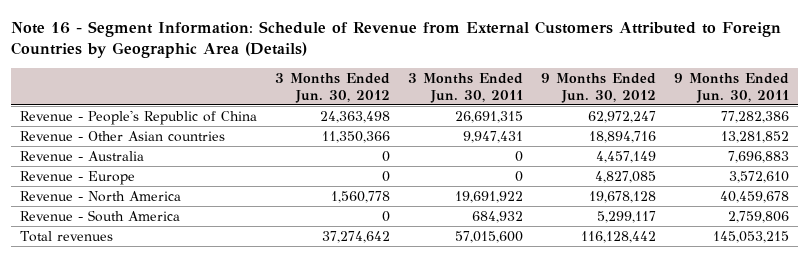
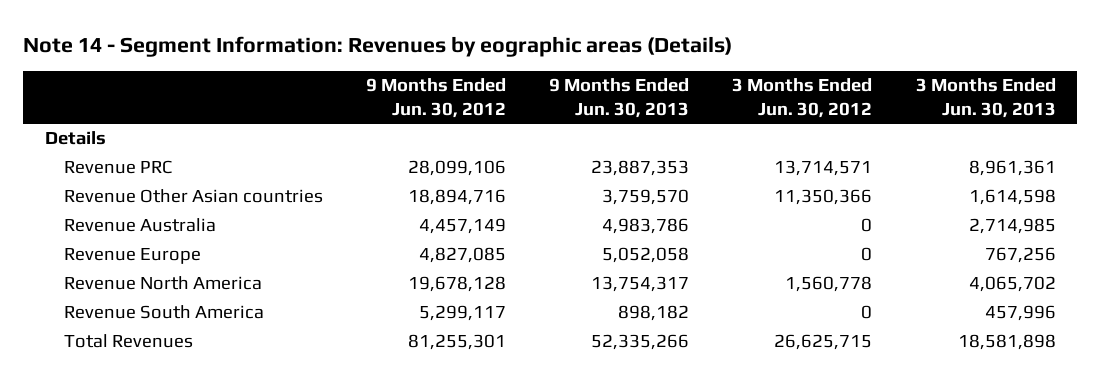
[11,20,782,59] Note 16 - Segment Information: Schedule of Revenue from External Customers Attributed to Foreign Countries by Geographic Area (Details) -> [22,35,732,57] Note 14 - Segment Information: Revenues by eographic areas (Details)
[408,73,524,103] 3 Months Ended Jun. 30, 2011 -> none
[674,73,790,103] 9 Months Ended Jun. 30, 2011 -> none
none -> [549,77,690,119] 9 Months Ended Jun. 30, 2013
none -> [915,77,1056,119] 3 Months Ended Jun. 30, 2013
[20,109,258,125] Revenue - People's Republic of China -> none
none -> [44,131,106,146] Details
none -> [64,160,173,175] Revenue PRC
[20,130,226,142] Revenue - Other Asian countries -> [64,189,324,204] Revenue Other Asian countries
[20,150,145,161] Revenue - Australia -> [64,218,217,233] Revenue Australia
[20,170,136,185] Revenue - Europe -> [64,248,202,265] Revenue Europe
[20,190,182,202] Revenue - North America -> [64,276,263,291] Revenue North America
[20,209,181,222] Revenue - South America -> [64,305,265,320] Revenue South America
[20,230,114,242] Total revenues -> [64,334,194,349] Total Revenues
[322,230,391,243] 37,274,642 -> [774,334,873,351] 26,625,715
[581,230,657,243] 116,128,442 -> [408,334,507,351] 81,255,301

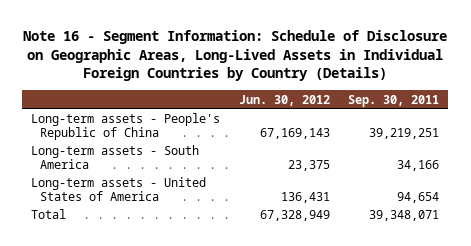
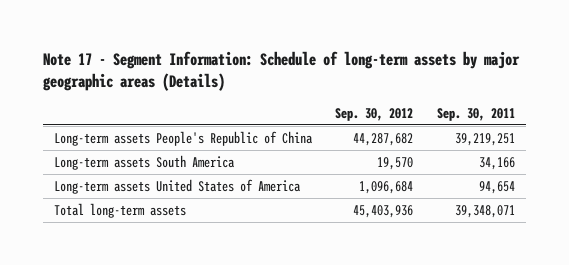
[23,29,448,82] Note 16 - Segment Information: Schedule of Disclosure on Geographic Areas, Long-Lived Assets in Individual Foreign Countries by Country (Details) -> [42,50,520,91] Note 17 - Segment Information: Schedule of long-term assets by major geographic areas (Details)
[238,94,330,106] Jun. 30, 2012 -> none
none -> [335,107,414,121] Sep. 30, 2012
[31,113,221,141] Long-term assets - People's Republic of China -> [54,130,314,146] Long-term assets People's Republic of China
[31,145,200,170] Long-term assets - South America -> [54,154,236,170] Long-term assets South America
[31,177,207,202] Long-term assets - United States of America -> [54,178,302,194] Long-term assets United States of America
[31,209,67,220] Total -> [54,202,187,218] Total long-term assets

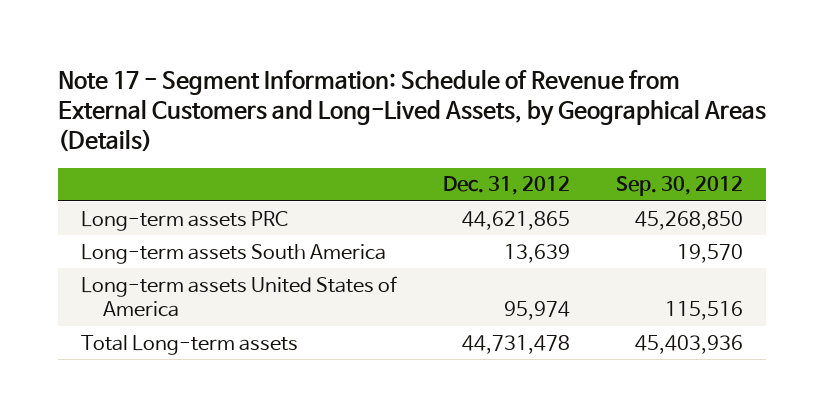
[42,50,520,91] Note 17 - Segment Information: Schedule of long-term assets by major geographic areas (Details) -> [57,68,766,153] Note 17 - Segment Information: Schedule of Revenue from External Customers and Long-Lived Assets, by Geographical Areas (Details)
[436,107,515,121] Sep. 30, 2011 -> none
none -> [442,176,570,196] Dec. 31, 2012
[54,130,314,146] Long-term assets People's Republic of China -> none
none -> [80,210,288,231] Long-term assets PRC
[359,180,414,194] 1,096,684 -> [664,301,743,321] 115,516
[54,202,187,218] Total long-term assets -> [80,334,298,355] Total Long-term assets

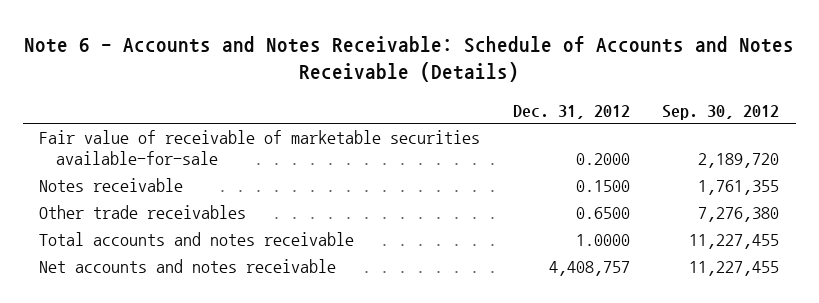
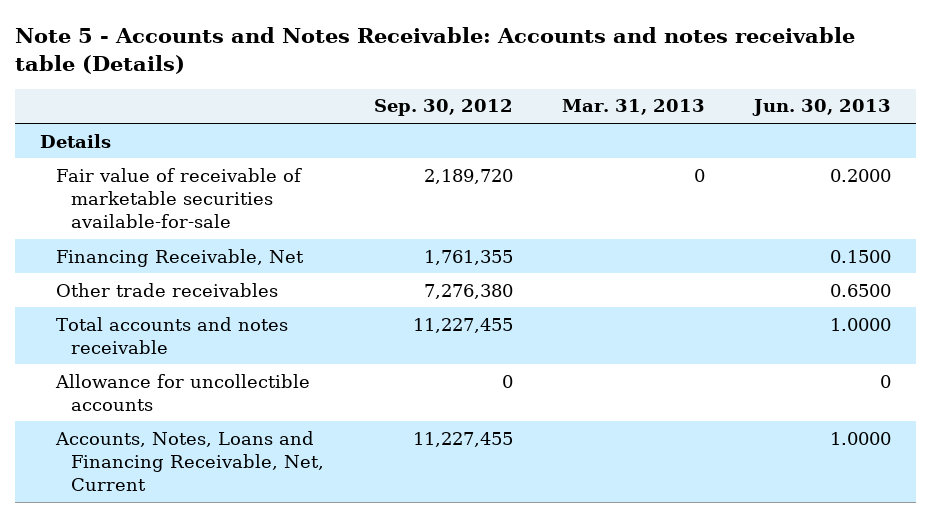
[24,35,795,83] Note 6 - Accounts and Notes Receivable: Schedule of Accounts and Notes Receivable (Details) -> [15,27,856,74] Note 5 - Accounts and Notes Receivable: Accounts and notes receivable table (Details)
[512,104,630,119] Dec. 31, 2012 -> none
none -> [561,99,705,116] Mar. 31, 2013
none -> [752,99,892,117] Jun. 30, 2013
none -> [39,133,111,148] Details
[39,178,184,193] Notes receivable -> [55,248,304,267] Financing Receivable, Net
none -> [54,373,310,411] Allowance for uncollectible accounts
[39,259,337,274] Net accounts and notes receivable -> [54,430,325,492] Accounts, Notes, Loans and Financing Receivable, Net, Current

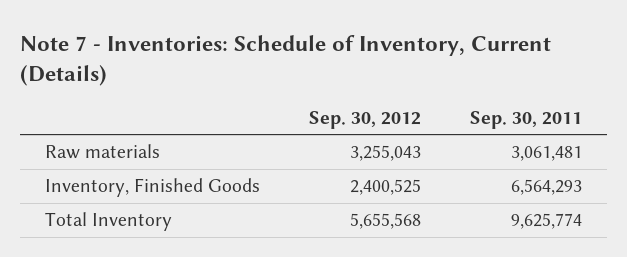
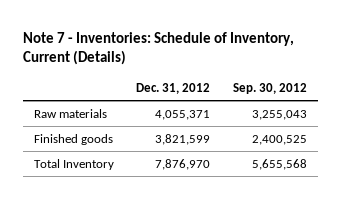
[470,110,583,129] Sep. 30, 2011 -> none
none -> [136,82,211,94] Dec. 31, 2012
[44,178,260,198] Inventory, Finished Goods -> [33,133,113,145] Finished goods

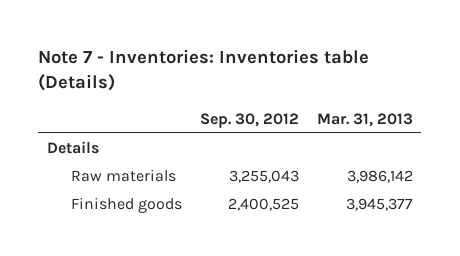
[22,31,294,66] Note 7 - Inventories: Schedule of Inventory, Current (Details) -> [38,49,370,92] Note 7 - Inventories: Inventories table (Details)
[136,82,211,94] Dec. 31, 2012 -> none
none -> [316,112,413,127] Mar. 31, 2013
none -> [47,141,100,155] Details
[33,158,114,170] Total Inventory -> none

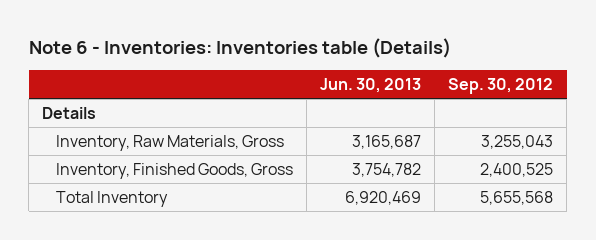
[38,49,370,92] Note 7 - Inventories: Inventories table (Details) -> [28,37,451,58] Note 6 - Inventories: Inventories table (Details)
[316,112,413,127] Mar. 31, 2013 -> none
none -> [320,78,422,94] Jun. 30, 2013
[71,169,177,183] Raw materials -> [56,134,285,151] Inventory, Raw Materials, Gross
[71,197,183,214] Finished goods -> [56,162,294,179] Inventory, Finished Goods, Gross
none -> [56,190,169,207] Total Inventory

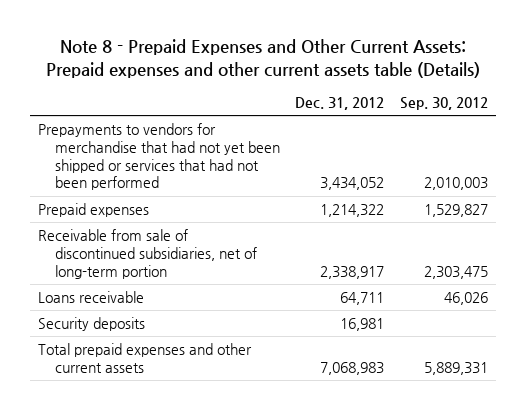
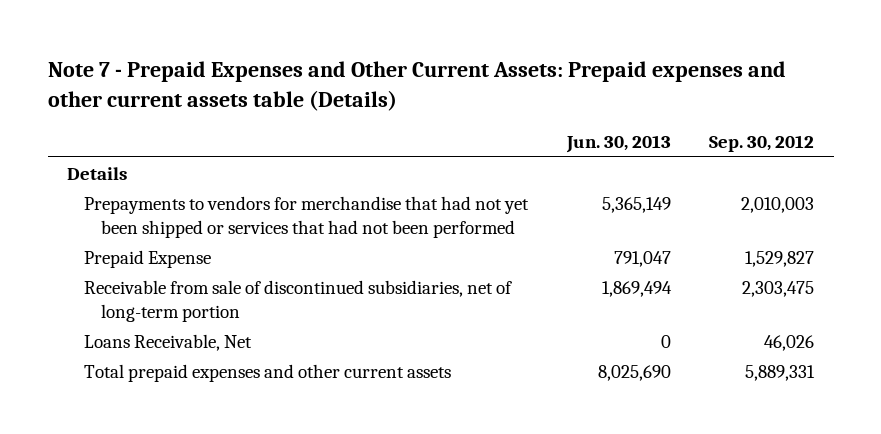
[46,39,481,78] Note 8 - Prepaid Expenses and Other Current Assets: Prepaid expenses and other current assets table (Details) -> [47,61,786,112] Note 7 - Prepaid Expenses and Other Current Assets: Prepaid expenses and other current assets table (Details)
[295,96,385,110] Dec. 31, 2012 -> none
none -> [565,135,671,154] Jun. 30, 2013
none -> [67,166,128,180] Details
[38,203,150,218] Prepaid expenses -> [84,249,212,268] Prepaid Expense
[38,317,146,332] Security deposits -> none
[38,291,145,304] Loans receivable -> [84,333,253,351] Loans Receivable, Net

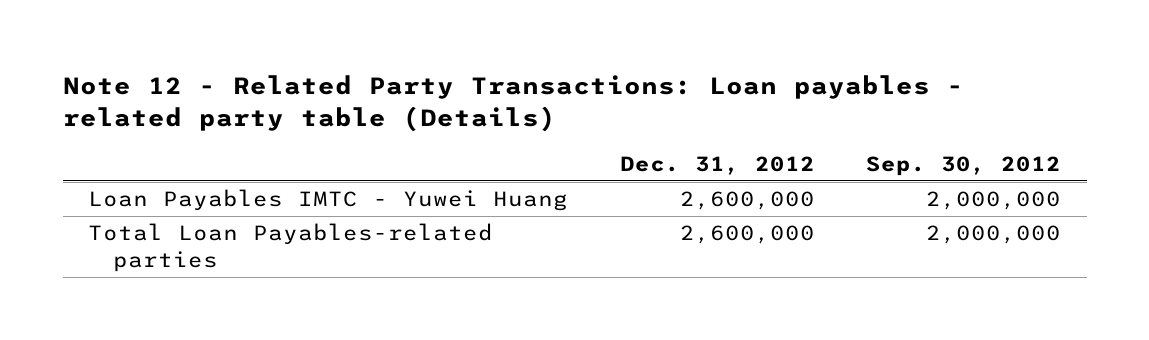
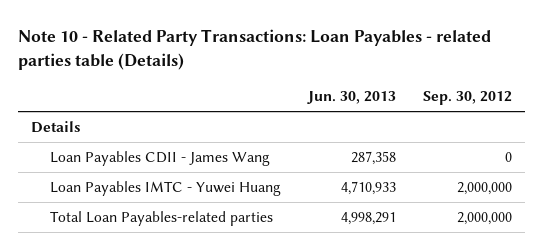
[62,75,964,132] Note 12 - Related Party Transactions: Loan payables - related party table (Details) -> [18,28,492,70] Note 10 - Related Party Transactions: Loan Payables - related parties table (Details)
[619,155,815,175] Dec. 31, 2012 -> none
none -> [307,91,397,105] Jun. 30, 2013
none -> [31,121,82,134] Details
none -> [50,151,271,167] Loan Payables CDII - James Wang

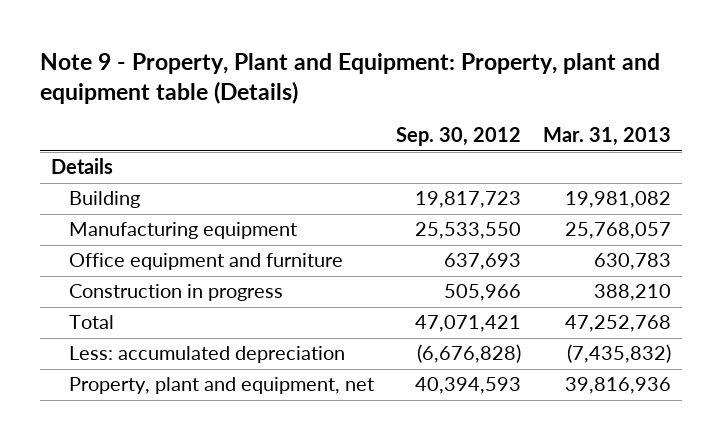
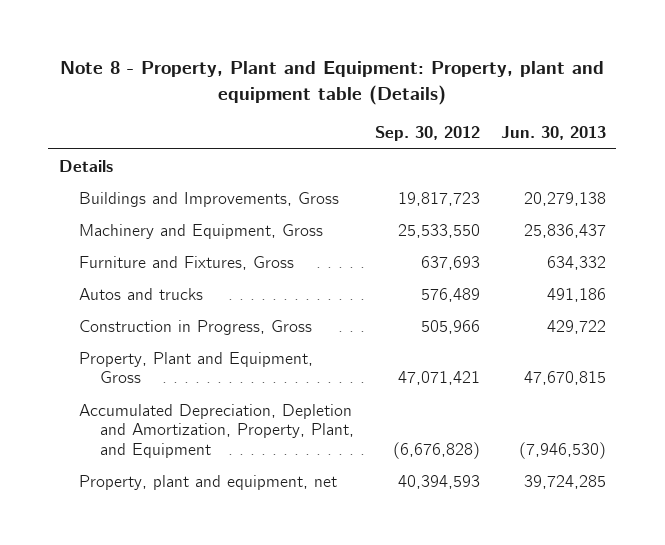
[39,53,660,105] Note 9 - Property, Plant and Equipment: Property, plant and equipment table (Details) -> [60,61,605,105] Note 8 - Property, Plant and Equipment: Property, plant and equipment table (Details)
[542,127,671,147] Mar. 31, 2013 -> none
none -> [500,126,606,141] Jun. 30, 2013
[68,191,140,209] Building -> [79,191,340,207] Buildings and Improvements, Gross
[68,222,297,240] Manufacturing equipment -> [79,223,324,239] Machinery and Equipment, Gross
[68,253,343,271] Office equipment and furniture -> [79,255,295,270] Furniture and Fixtures, Gross
none -> [79,287,204,300] Autos and trucks
[68,284,283,302] Construction in progress -> [79,319,313,335] Construction in Progress, Gross
[68,315,114,330] Total -> [79,351,314,384] Property, Plant and Equipment, Gross
[68,346,345,364] Less: accumulated depreciation -> [79,403,355,458] Accumulated Depreciation, Depletion and Amortization, Property, Plant, and Equipment

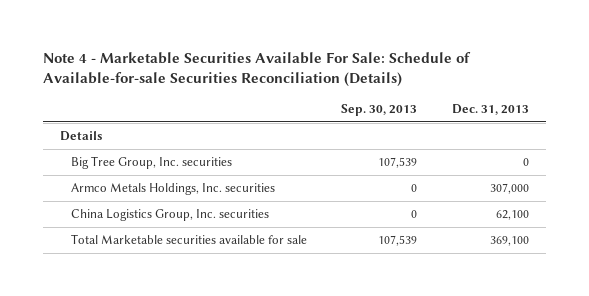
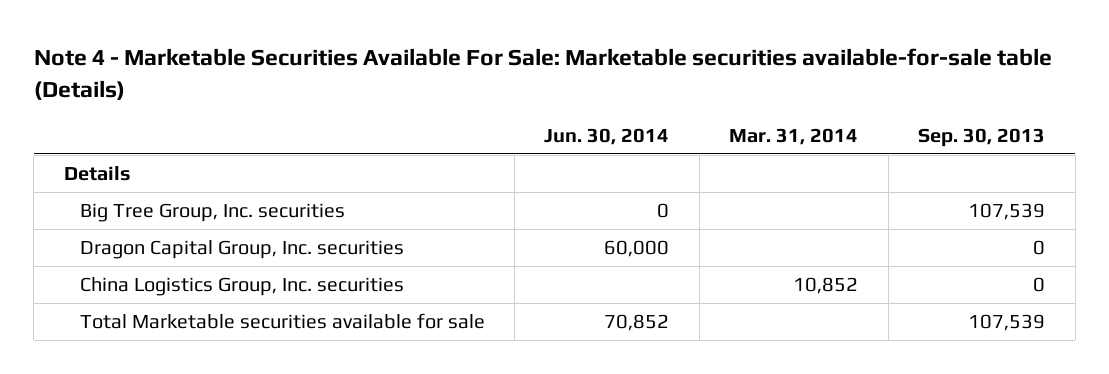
[43,52,472,88] Note 4 - Marketable Securities Available For Sale: Schedule of Available-for-sale Securities Reconciliation (Details) -> [33,48,1052,100] Note 4 - Marketable Securities Available For Sale: Marketable securities available-for-sale table (Details)
[451,104,529,116] Dec. 31, 2013 -> none
none -> [544,127,670,145] Jun. 30, 2014
none -> [729,127,859,145] Mar. 31, 2014
[70,183,275,196] Armco Metals Holdings, Inc. securities -> none
none -> [79,239,404,259] Dragon Capital Group, Inc. securities

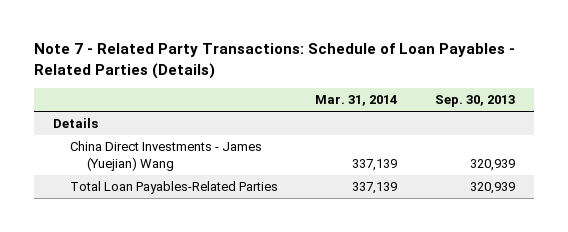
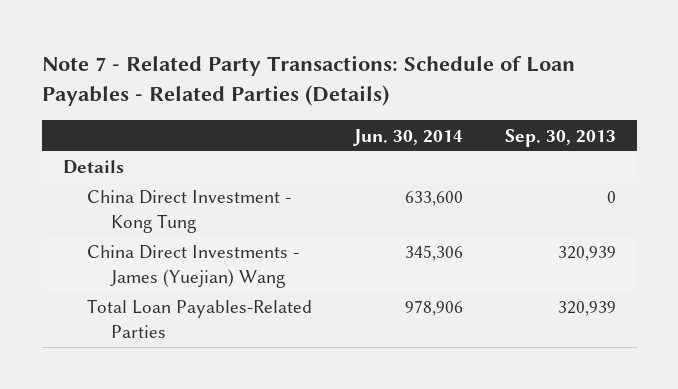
[315,95,398,107] Mar. 31, 2014 -> none
none -> [352,128,463,146] Jun. 30, 2014
none -> [86,190,291,233] China Direct Investment - Kong Tung

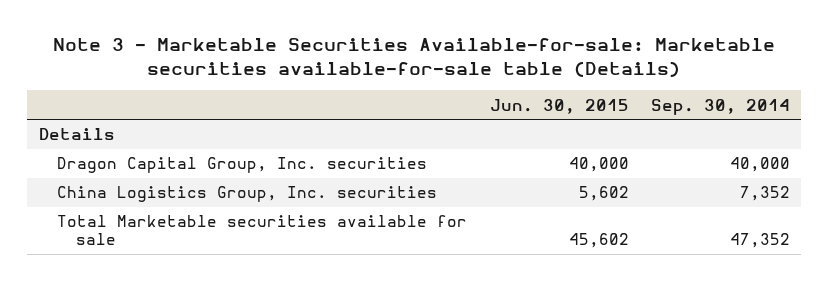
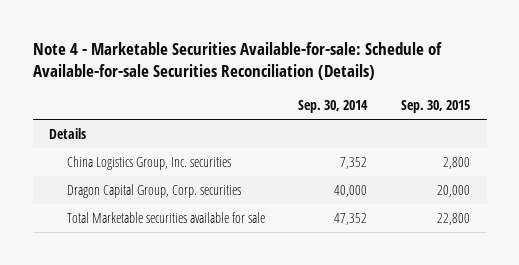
[53,38,776,77] Note 3 - Marketable Securities Available-for-sale: Marketable securities available-for-sale table (Details) -> [32,41,442,80] Note 4 - Marketable Securities Available-for-sale: Schedule of Available-for-sale Securities Reconciliation (Details)
[489,98,629,114] Jun. 30, 2015 -> none
none -> [400,100,470,114] Sep. 30, 2015
[57,157,428,174] Dragon Capital Group, Inc. securities -> none
none -> [66,184,241,199] Dragon Capital Group, Corp. securities

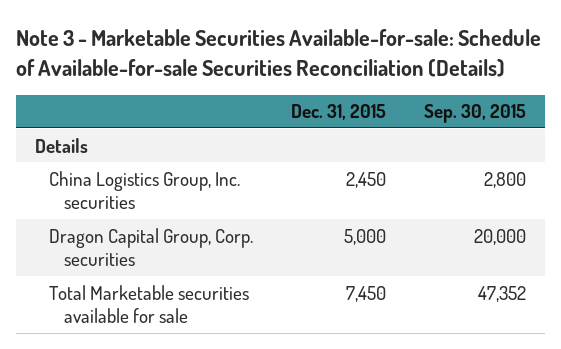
[32,41,442,80] Note 4 - Marketable Securities Available-for-sale: Schedule of Available-for-sale Securities Reconciliation (Details) -> [15,28,541,77] Note 3 - Marketable Securities Available-for-sale: Schedule of Available-for-sale Securities Reconciliation (Details)
[298,100,369,114] Sep. 30, 2014 -> none
none -> [291,104,387,121] Dec. 31, 2015
[436,213,470,226] 22,800 -> [477,285,526,302] 47,352

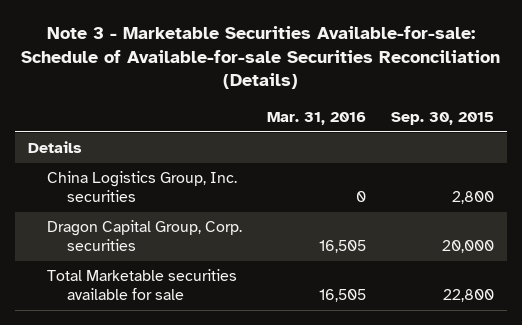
[291,104,387,121] Dec. 31, 2015 -> none
none -> [267,111,367,125] Mar. 31, 2016
[477,285,526,302] 47,352 -> [443,289,495,303] 22,800

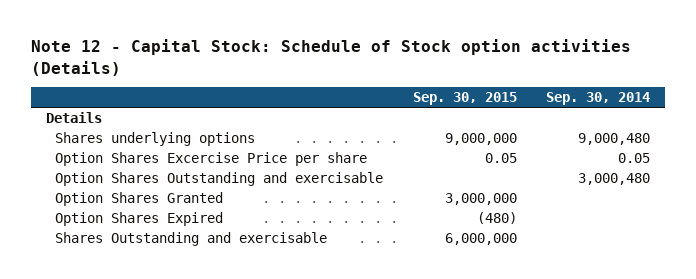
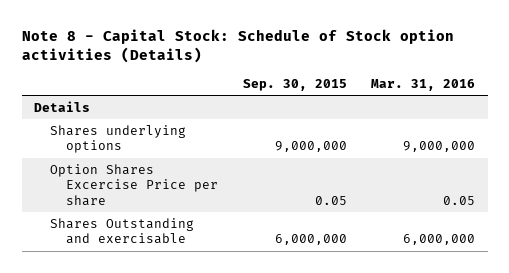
[30,39,631,76] Note 12 - Capital Stock: Schedule of Stock option activities (Details) -> [21,28,454,63] Note 8 - Capital Stock: Schedule of Stock option activities (Details)
[546,92,651,106] Sep. 30, 2014 -> none
none -> [371,78,476,91] Mar. 31, 2016
[55,171,384,186] Option Shares Outstanding and exercisable -> none
[55,191,224,206] Option Shares Granted -> none
[55,211,224,226] Option Shares Expired -> none

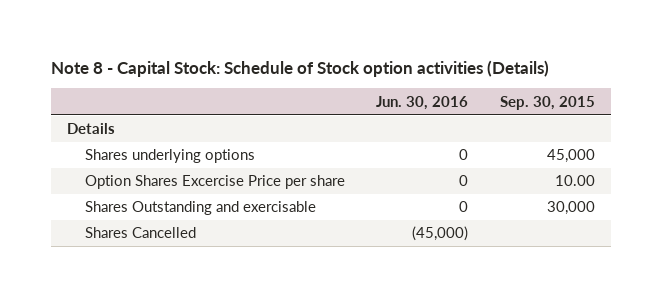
[371,78,476,91] Mar. 31, 2016 -> none
none -> [376,95,469,110] Jun. 30, 2016
[274,141,347,153] 9,000,000 -> [547,149,596,164] 45,000
[314,195,347,205] 0.05 -> [555,175,596,187] 10.00
[274,234,347,246] 6,000,000 -> [547,201,596,216] 30,000
none -> [84,227,196,239] Shares Cancelled

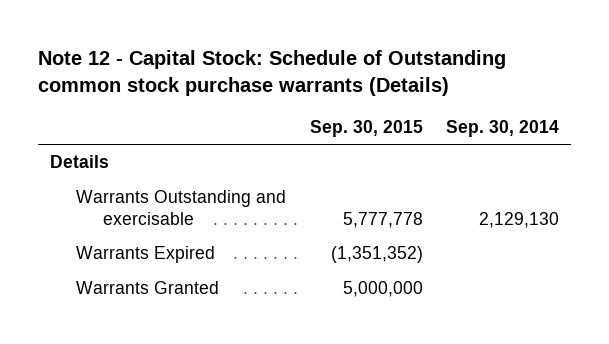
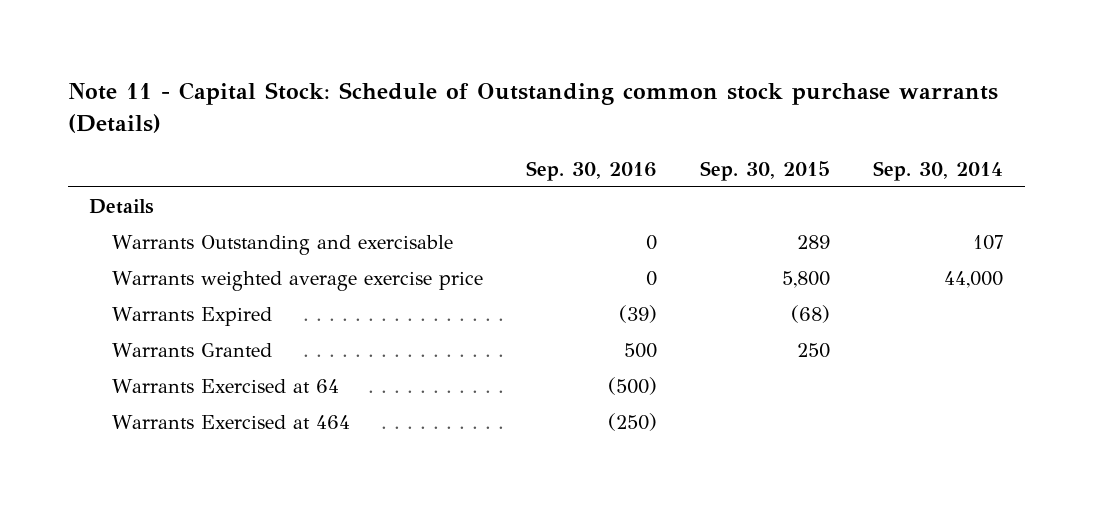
[37,49,506,97] Note 12 - Capital Stock: Schedule of Outstanding common stock purchase warrants (Details) -> [67,82,998,133] Note 11 - Capital Stock: Schedule of Outstanding common stock purchase warrants (Details)
none -> [525,160,657,181] Sep. 30, 2016
[342,212,423,229] 5,777,778 -> [797,235,831,250] 289
[479,212,560,229] 2,129,130 -> [973,235,1004,251] 107
none -> [111,271,483,292] Warrants weighted average exercise price
[330,246,423,264] (1,351,352) -> [791,305,831,324] (68)
[342,281,423,298] 5,000,000 -> [797,343,831,359] 250
none -> [111,379,339,394] Warrants Exercised at 64
none -> [111,415,350,430] Warrants Exercised at 464

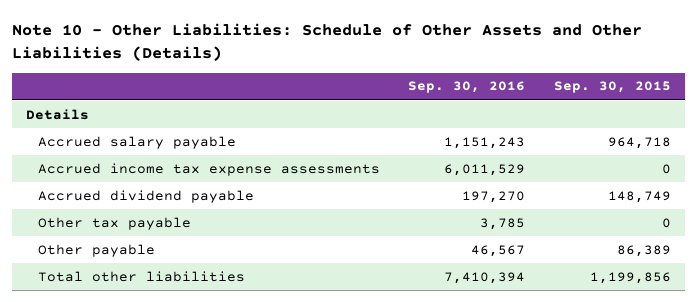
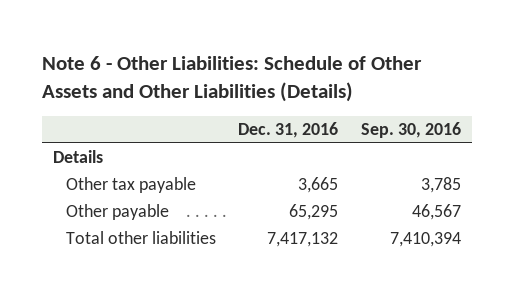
[12,22,643,61] Note 10 - Other Liabilities: Schedule of Other Assets and Other Liabilities (Details) -> [41,55,422,102] Note 6 - Other Liabilities: Schedule of Other Assets and Other Liabilities (Details)
[553,81,671,94] Sep. 30, 2015 -> none
none -> [238,122,339,139] Dec. 31, 2016
[38,135,237,149] Accrued salary payable -> none
[38,162,381,176] Accrued income tax expense assessments -> none
[38,189,255,203] Accrued dividend payable -> none

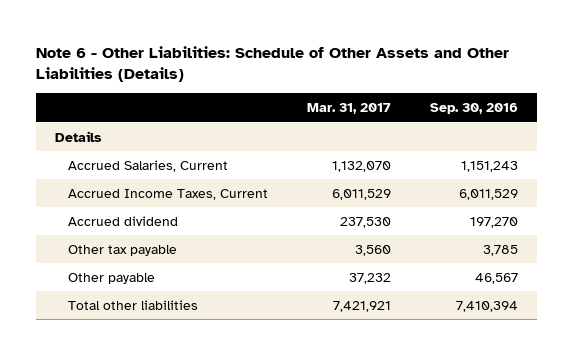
[238,122,339,139] Dec. 31, 2016 -> none
none -> [307,103,392,115] Mar. 31, 2017
none -> [68,159,229,172] Accrued Salaries, Current
none -> [68,188,269,200] Accrued Income Taxes, Current
none -> [68,215,179,226] Accrued dividend

